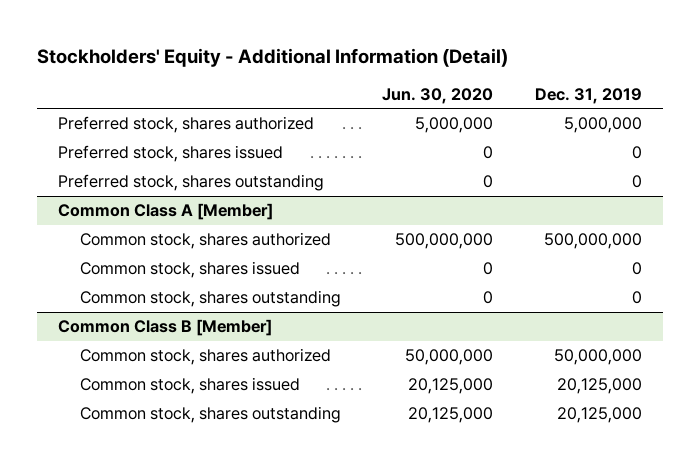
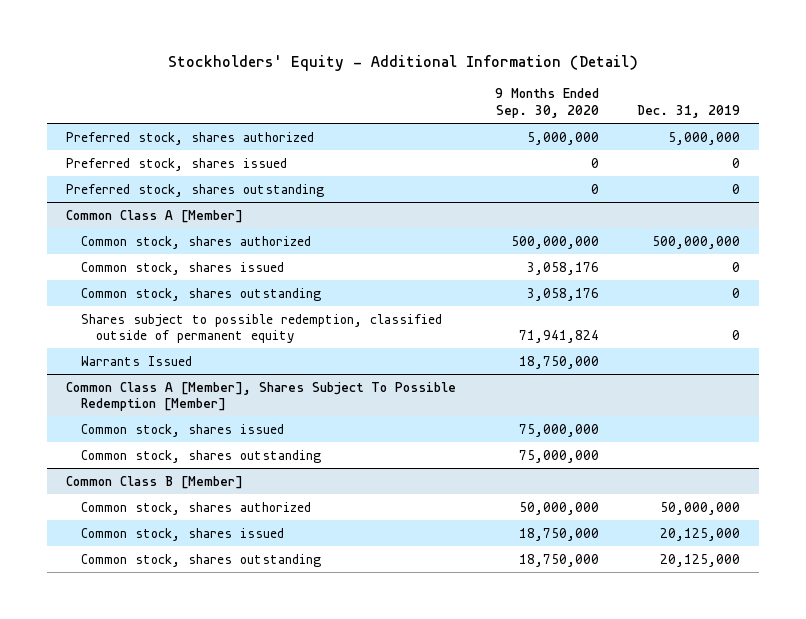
[382,87,494,104] Jun. 30, 2020 -> none
none -> [494,88,599,118] 9 Months Ended Sep. 30, 2020
none -> [81,313,443,343] Shares subject to possible redemption, classified outside of permanent equity
none -> [81,355,193,366] Warrants Issued
none -> [65,381,456,411] Common Class A [Member], Shares Subject To Possible Redemption [Member]
none -> [81,423,285,437] Common stock, shares issued
none -> [81,449,322,463] Common stock, shares outstanding

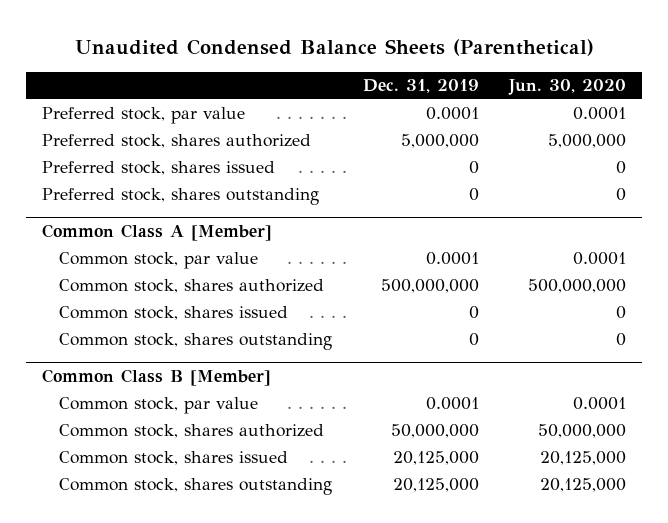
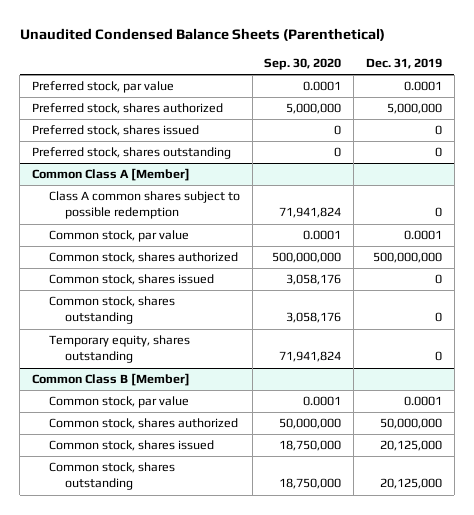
[508,79,627,96] Jun. 30, 2020 -> none
none -> [264,57,342,70] Sep. 30, 2020
none -> [48,191,240,220] Class A common shares subject to possible redemption
none -> [48,335,190,364] Temporary equity, shares outstanding

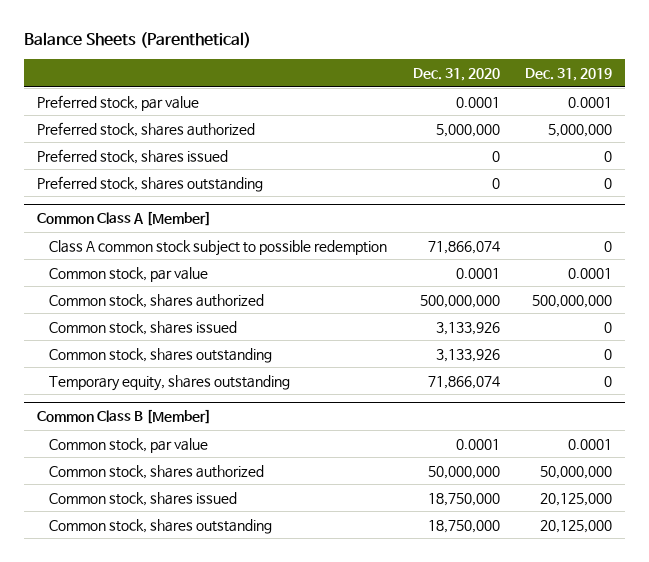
[19,28,385,42] Unaudited Condensed Balance Sheets (Parenthetical) -> [23,32,251,49] Balance Sheets (Parenthetical)
[264,57,342,70] Sep. 30, 2020 -> none
none -> [412,67,500,81] Dec. 31, 2020
[48,191,240,220] Class A common shares subject to possible redemption -> [49,239,388,256] Class A common stock subject to possible redemption

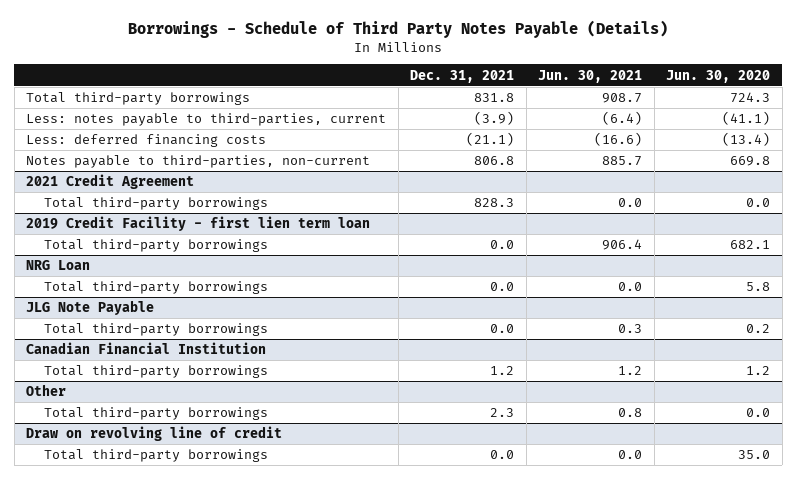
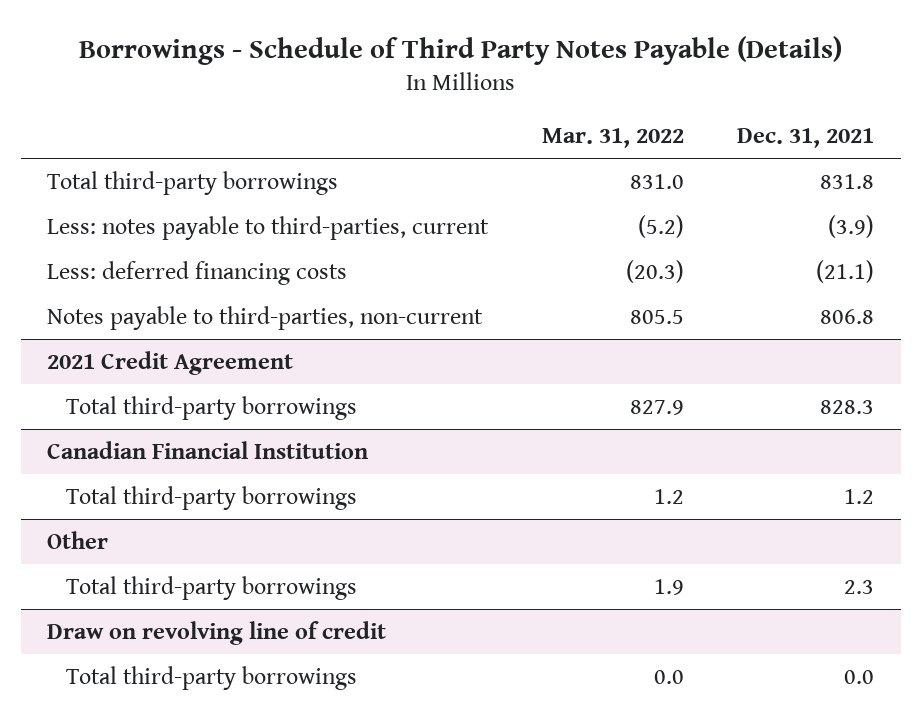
[538,69,643,83] Jun. 30, 2021 -> none
[666,69,771,83] Jun. 30, 2020 -> none
none -> [541,128,684,149] Mar. 31, 2022
[26,216,371,232] 2019 Credit Facility - first lien term loan -> none
[44,239,269,253] Total third-party borrowings -> none
[26,260,91,271] NRG Loan -> none
[44,281,269,295] Total third-party borrowings -> none
[26,300,155,316] JLG Note Payable -> none
[44,323,269,337] Total third-party borrowings -> none

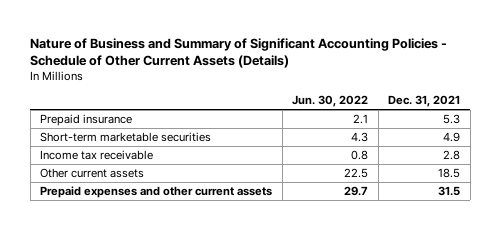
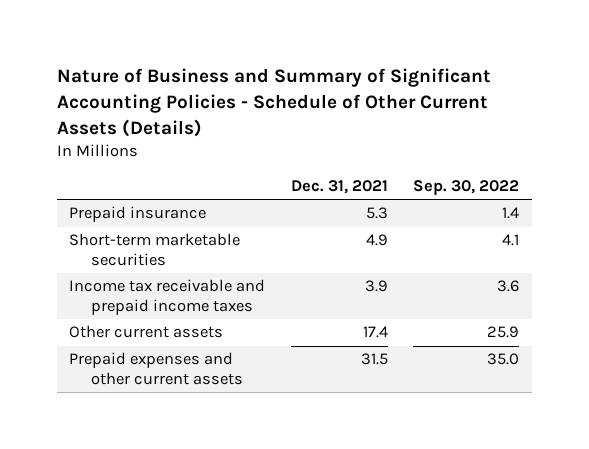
[292,95,369,108] Jun. 30, 2022 -> none
none -> [413,180,520,196] Sep. 30, 2022
[40,149,154,160] Income tax receivable -> [69,279,266,315] Income tax receivable and prepaid income taxes
[443,149,461,160] 2.8 -> [364,280,388,293] 3.9
[438,167,461,178] 18.5 -> [362,326,388,339] 17.4

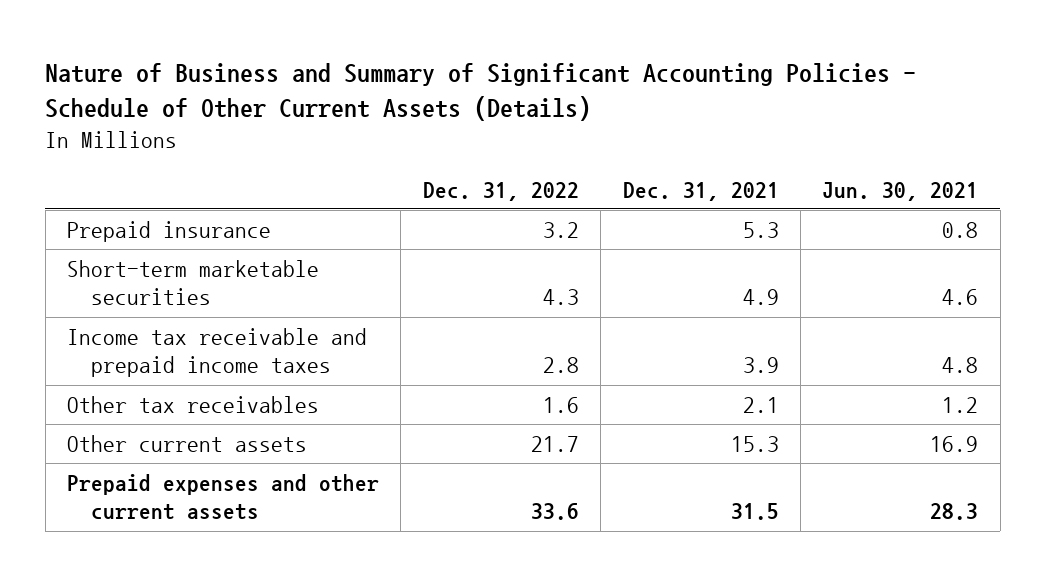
[413,180,520,196] Sep. 30, 2022 -> none
none -> [422,181,579,201] Dec. 31, 2022
none -> [822,181,979,201] Jun. 30, 2021
none -> [67,395,320,413] Other tax receivables
[362,326,388,339] 17.4 -> [730,435,779,452] 15.3

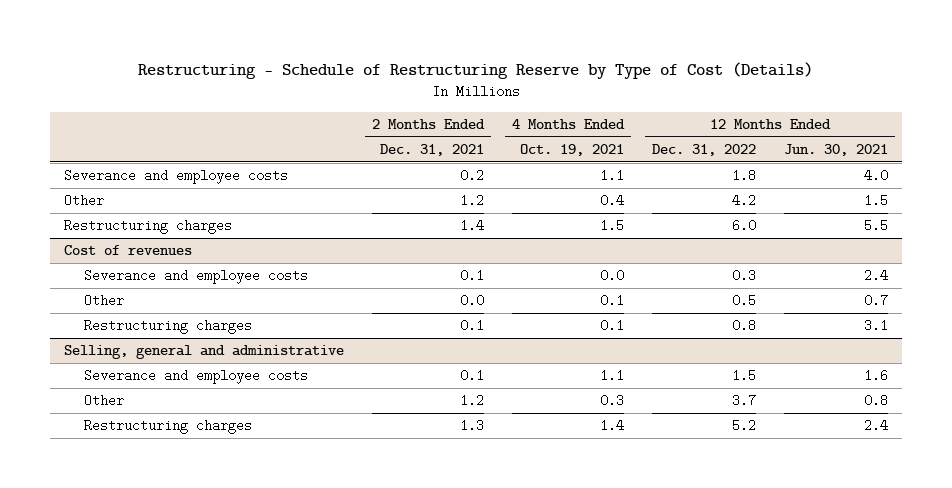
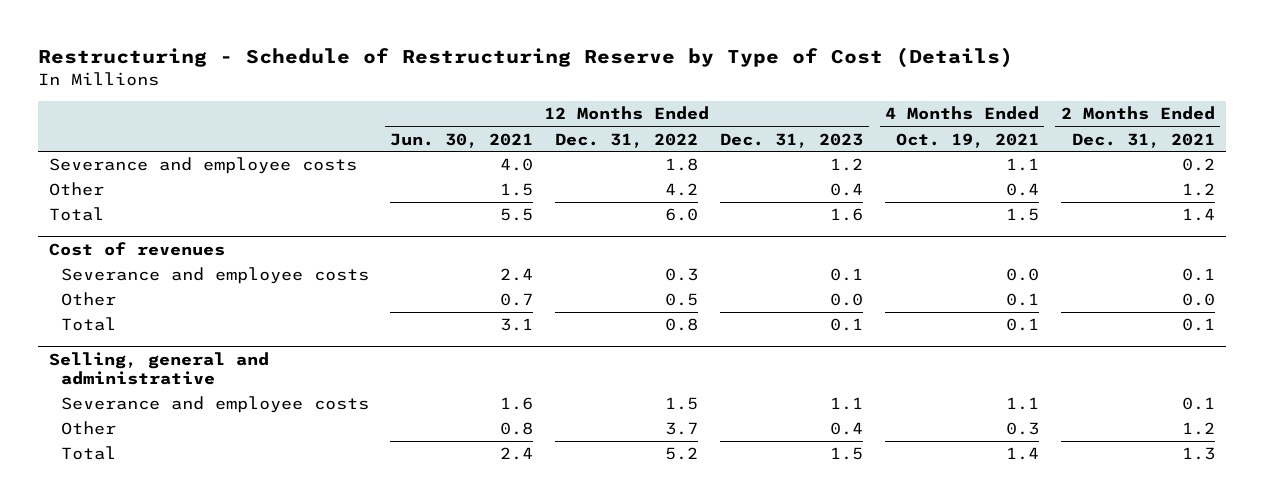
none -> [720,132,864,148] Dec. 31, 2023
[64,219,233,235] Restructuring charges -> [49,207,105,222] Total
[83,319,252,335] Restructuring charges -> [60,317,116,332] Total
[83,419,252,435] Restructuring charges -> [60,446,116,461] Total

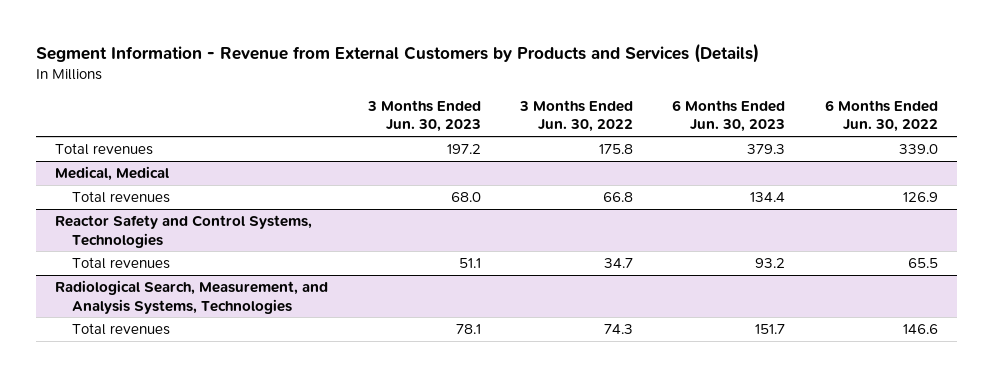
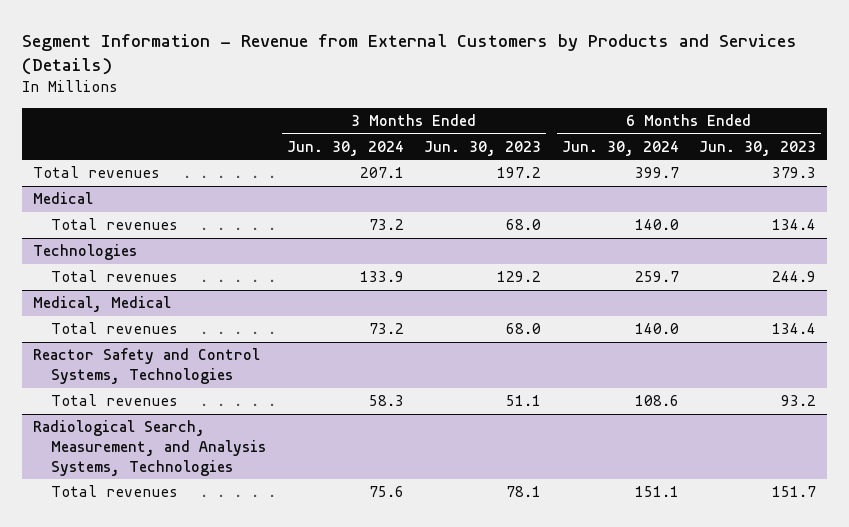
[519,99,634,133] 3 Months Ended Jun. 30, 2022 -> none
[824,99,938,133] 6 Months Ended Jun. 30, 2022 -> none
none -> [286,140,404,156] Jun. 30, 2024
none -> [561,140,679,156] Jun. 30, 2024
none -> [32,192,93,205] Medical
none -> [51,218,179,231] Total revenues
none -> [32,244,137,261] Technologies
none -> [51,270,179,283] Total revenues

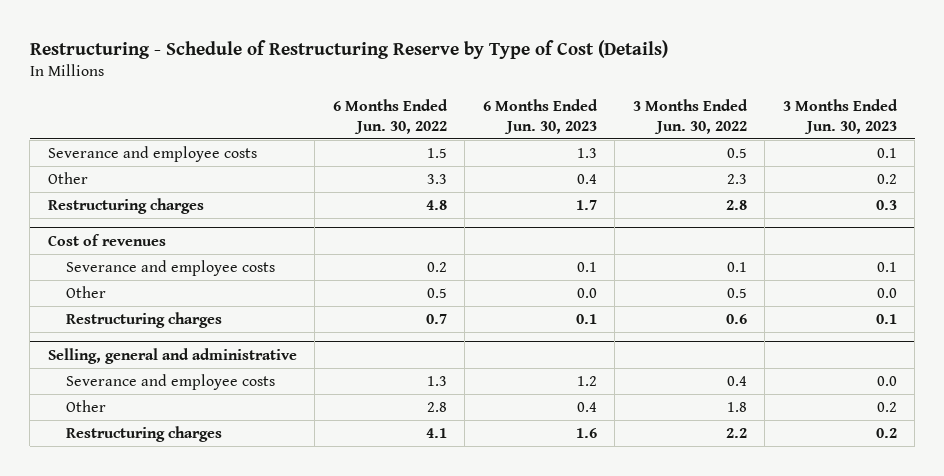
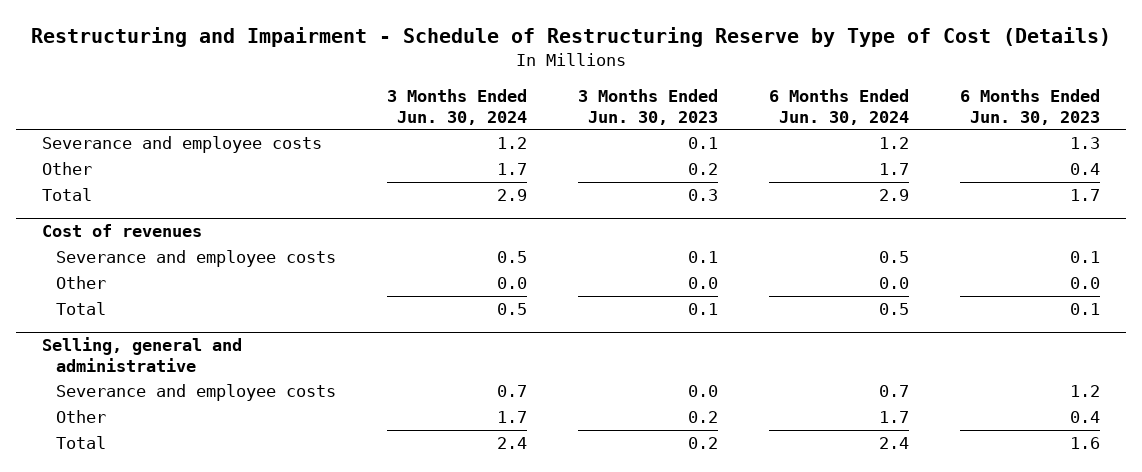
[29,39,668,59] Restructuring - Schedule of Restructuring Reserve by Type of Cost (Details) -> [31,26,1112,47] Restructuring and Impairment - Schedule of Restructuring Reserve by Type of Cost (Details)
[332,98,448,134] 6 Months Ended Jun. 30, 2022 -> none
[632,98,748,134] 3 Months Ended Jun. 30, 2022 -> none
none -> [386,89,527,125] 3 Months Ended Jun. 30, 2024
none -> [769,89,910,125] 6 Months Ended Jun. 30, 2024
[47,198,204,215] Restructuring charges -> [41,188,92,202] Total
[65,312,222,329] Restructuring charges -> [55,302,106,316] Total
[65,426,222,443] Restructuring charges -> [55,436,106,450] Total

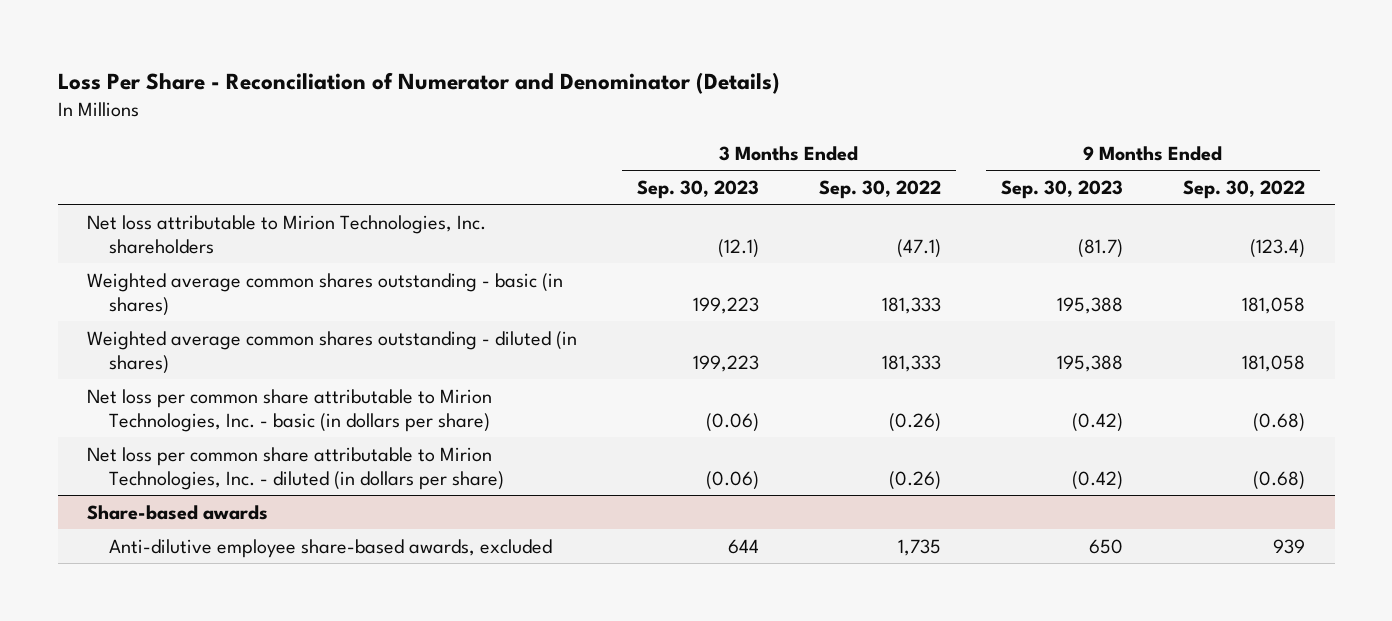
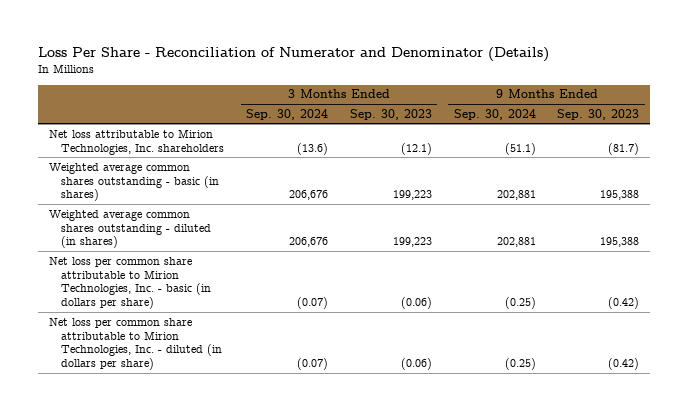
[819,180,942,200] Sep. 30, 2022 -> none
[1182,180,1305,200] Sep. 30, 2022 -> none
none -> [246,108,329,120] Sep. 30, 2024
none -> [453,108,536,120] Sep. 30, 2024
[87,504,269,520] Share-based awards -> none
[109,538,553,558] Anti-dilutive employee share-based awards, excluded -> none

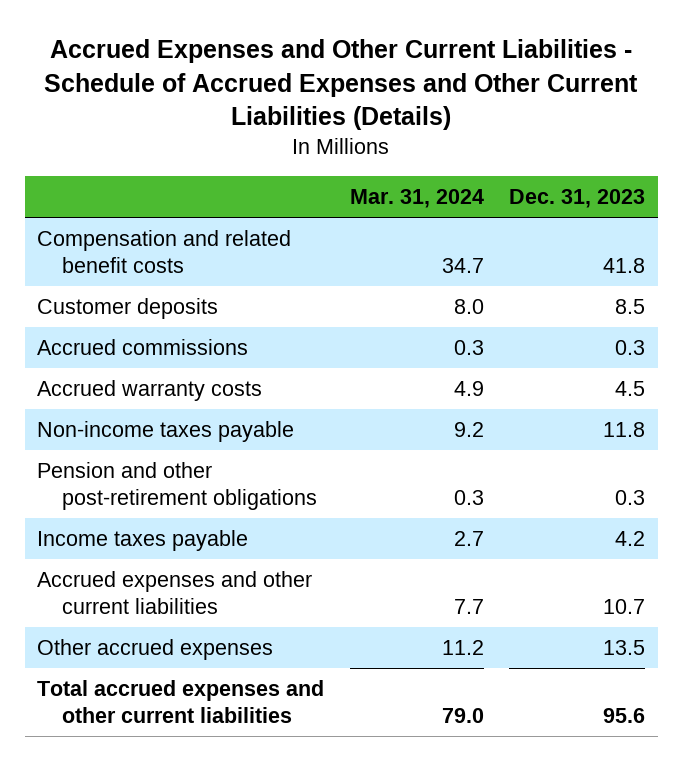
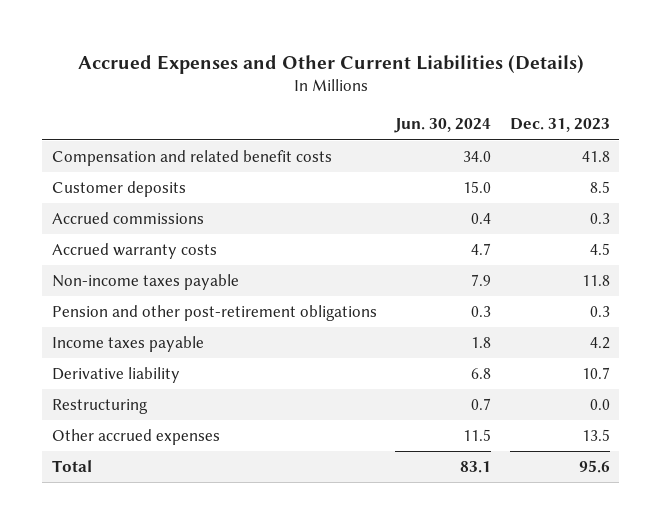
[44,39,639,131] Accrued Expenses and Other Current Liabilities - Schedule of Accrued Expenses and Other Current Liabilities (Details) -> [77,54,584,74] Accrued Expenses and Other Current Liabilities (Details)
[349,189,484,209] Mar. 31, 2024 -> none
none -> [394,118,492,134] Jun. 30, 2024
[37,571,313,614] Accrued expenses and other current liabilities -> [51,367,180,384] Derivative liability
none -> [51,399,148,415] Restructuring
[37,680,325,723] Total accrued expenses and other current liabilities -> [51,460,92,473] Total

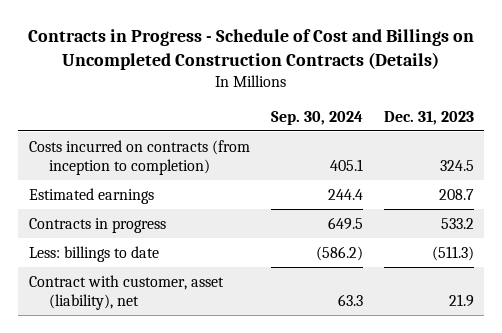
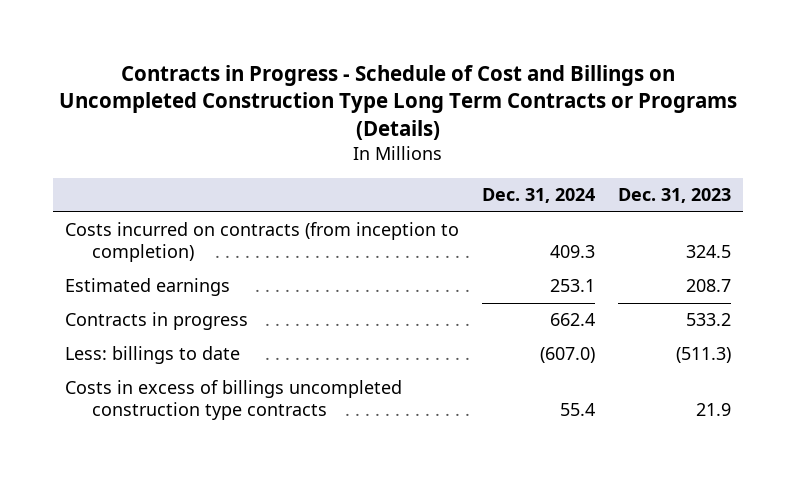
[28,29,475,70] Contracts in Progress - Schedule of Cost and Billings on Uncompleted Construction Contracts (Details) -> [59,64,738,141] Contracts in Progress - Schedule of Cost and Billings on Uncompleted Construction Type Long Term Contracts or Programs (Details)
[270,110,363,125] Sep. 30, 2024 -> none
none -> [482,188,596,204] Dec. 31, 2024
[28,274,224,311] Contract with customer, asset (liability), net -> [64,380,402,421] Costs in excess of billings uncompleted construction type contracts

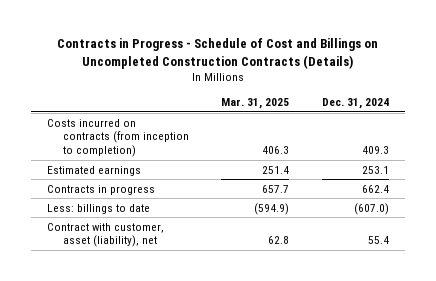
[59,64,738,141] Contracts in Progress - Schedule of Cost and Billings on Uncompleted Construction Type Long Term Contracts or Programs (Details) -> [56,38,378,69] Contracts in Progress - Schedule of Cost and Billings on Uncompleted Construction Contracts (Details)
[618,188,732,204] Dec. 31, 2023 -> none
none -> [221,98,290,110] Mar. 31, 2025
[64,380,402,421] Costs in excess of billings uncompleted construction type contracts -> [46,222,164,248] Contract with customer, asset (liability), net

